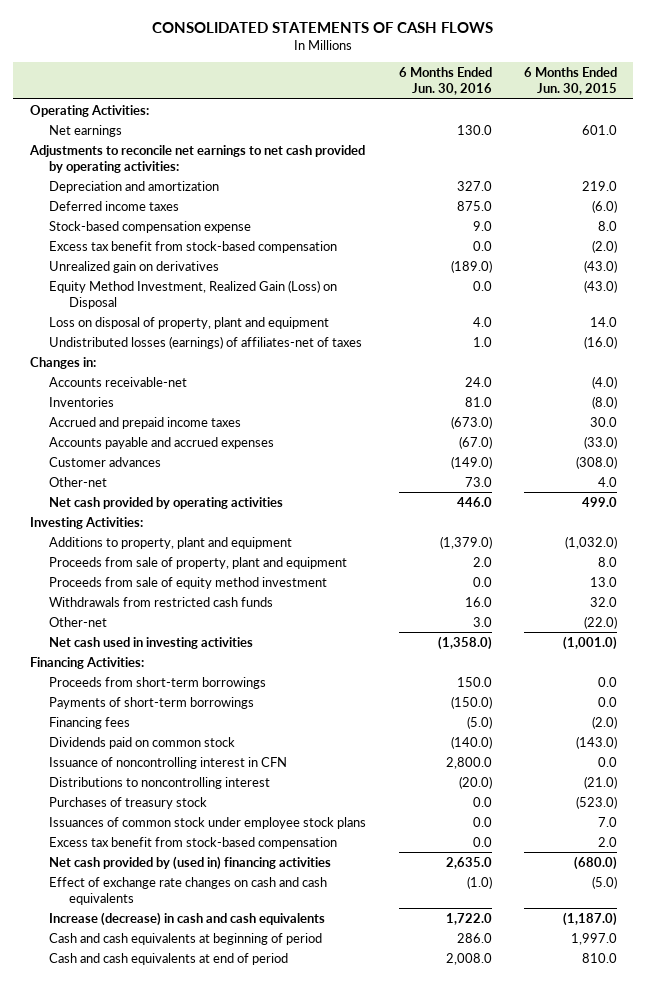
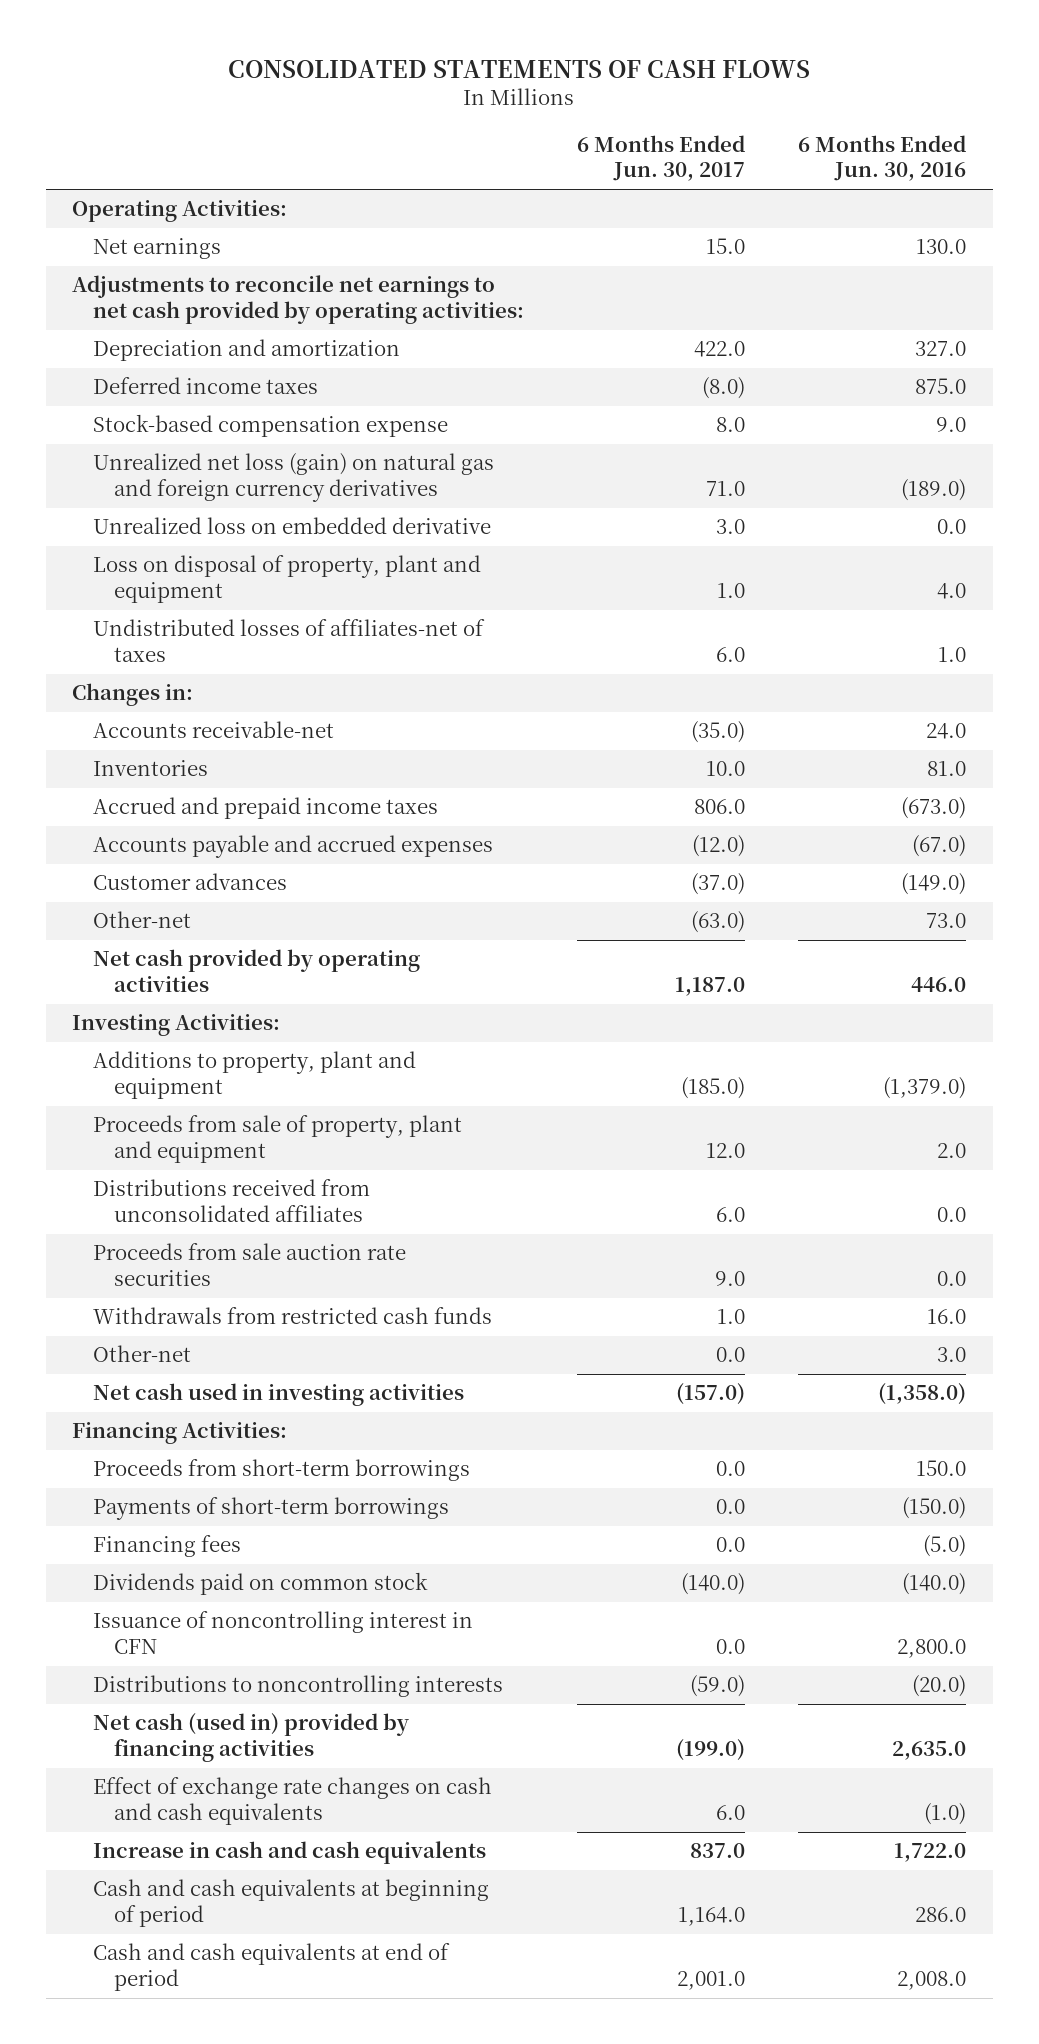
[524,66,618,95] 6 Months Ended Jun. 30, 2015 -> none
none -> [577,135,746,182] 6 Months Ended Jun. 30, 2017
[49,240,338,253] Excess tax benefit from stock-based compensation -> none
[49,279,338,309] Equity Method Investment, Realized Gain (Loss) on Disposal -> none
[49,260,220,273] Unrealized gain on derivatives -> [93,453,495,502] Unrealized net loss (gain) on natural gas and foreign currency derivatives
none -> [93,517,492,535] Unrealized loss on embedded derivative
[49,335,363,349] Undistributed losses (earnings) of affiliates-net of taxes -> [93,619,486,662] Undistributed losses of affiliates-net of taxes
[49,576,328,589] Proceeds from sale of equity method investment -> none
none -> [93,1179,371,1222] Distributions received from unconsolidated affiliates
none -> [93,1243,407,1286] Proceeds from sale auction rate securities
[49,796,208,809] Purchases of treasury stock -> none
[49,816,367,829] Issuances of common stock under employee stock plans -> none
[49,836,338,849] Excess tax benefit from stock-based compensation -> none
[49,776,271,789] Distributions to noncontrolling interest -> [93,1675,504,1698] Distributions to noncontrolling interests
[49,855,332,870] Net cash provided by (used in) financing activities -> [93,1713,410,1762] Net cash (used in) provided by financing activities
[49,911,326,926] Increase (decrease) in cash and cash equivalents -> [93,1841,487,1865] Increase in cash and cash equivalents

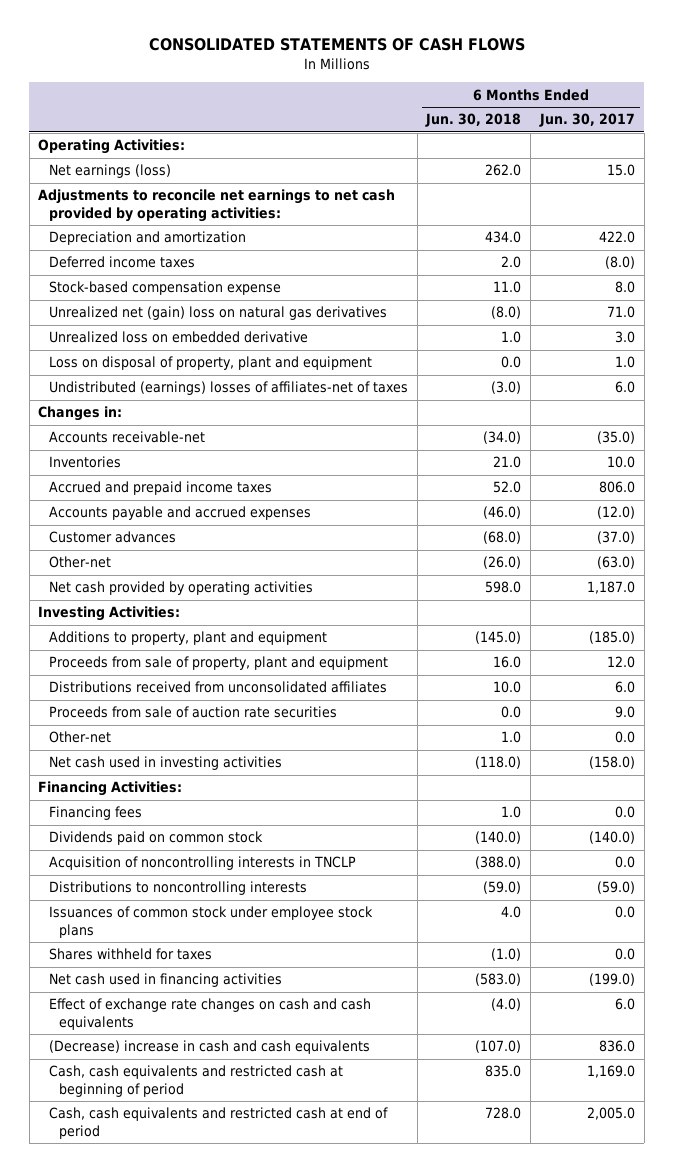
[798,135,967,182] 6 Months Ended Jun. 30, 2016 -> none
none -> [425,113,522,128] Jun. 30, 2018
[93,238,222,260] Net earnings -> [48,164,171,179] Net earnings (loss)
[93,453,495,502] Unrealized net loss (gain) on natural gas and foreign currency derivatives -> [48,306,387,321] Unrealized net (gain) loss on natural gas derivatives
[93,619,486,662] Undistributed losses of affiliates-net of taxes -> [48,381,408,396] Undistributed (earnings) losses of affiliates-net of taxes
[93,1307,493,1325] Withdrawals from restricted cash funds -> none
[93,1243,407,1286] Proceeds from sale auction rate securities -> [48,706,337,719] Proceeds from sale of auction rate securities
[676,1383,746,1406] (157.0) -> [589,756,636,770] (158.0)
[93,1459,471,1482] Proceeds from short-term borrowings -> none
[93,1497,450,1521] Payments of short-term borrowings -> none
[93,1611,474,1654] Issuance of noncontrolling interest in CFN -> [48,856,356,871] Acquisition of noncontrolling interests in TNCLP
none -> [48,906,373,938] Issuances of common stock under employee stock plans
none -> [48,948,212,961] Shares withheld for taxes
[93,1713,410,1762] Net cash (used in) provided by financing activities -> [48,973,282,988] Net cash used in financing activities
[93,1841,487,1865] Increase in cash and cash equivalents -> [48,1040,370,1055] (Decrease) increase in cash and cash equivalents
[690,1843,746,1859] 837.0 -> [599,1040,636,1053] 836.0
[93,1879,490,1927] Cash and cash equivalents at beginning of period -> [48,1065,343,1097] Cash, cash equivalents and restricted cash at beginning of period
[678,1906,746,1926] 1,164.0 -> [587,1065,636,1079] 1,169.0
[93,1943,451,1991] Cash and cash equivalents at end of period -> [48,1107,388,1139] Cash, cash equivalents and restricted cash at end of period
[677,1970,746,1990] 2,001.0 -> [587,1107,636,1121] 2,005.0

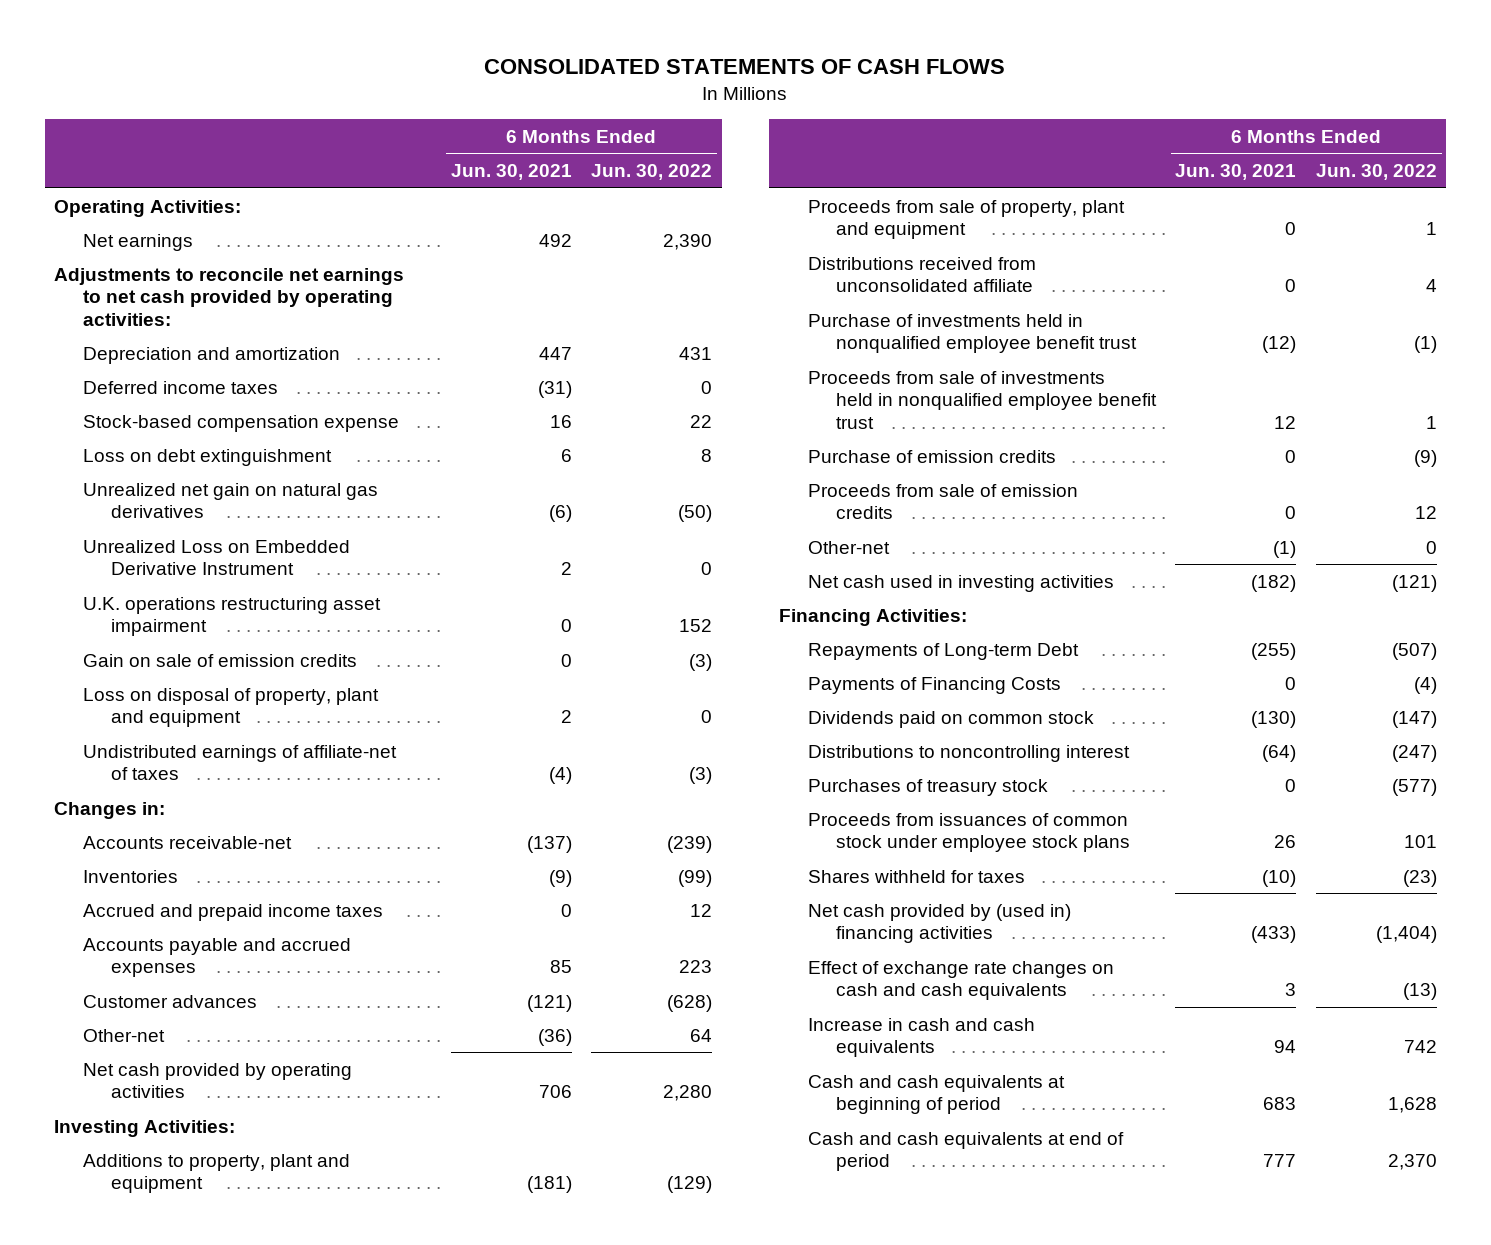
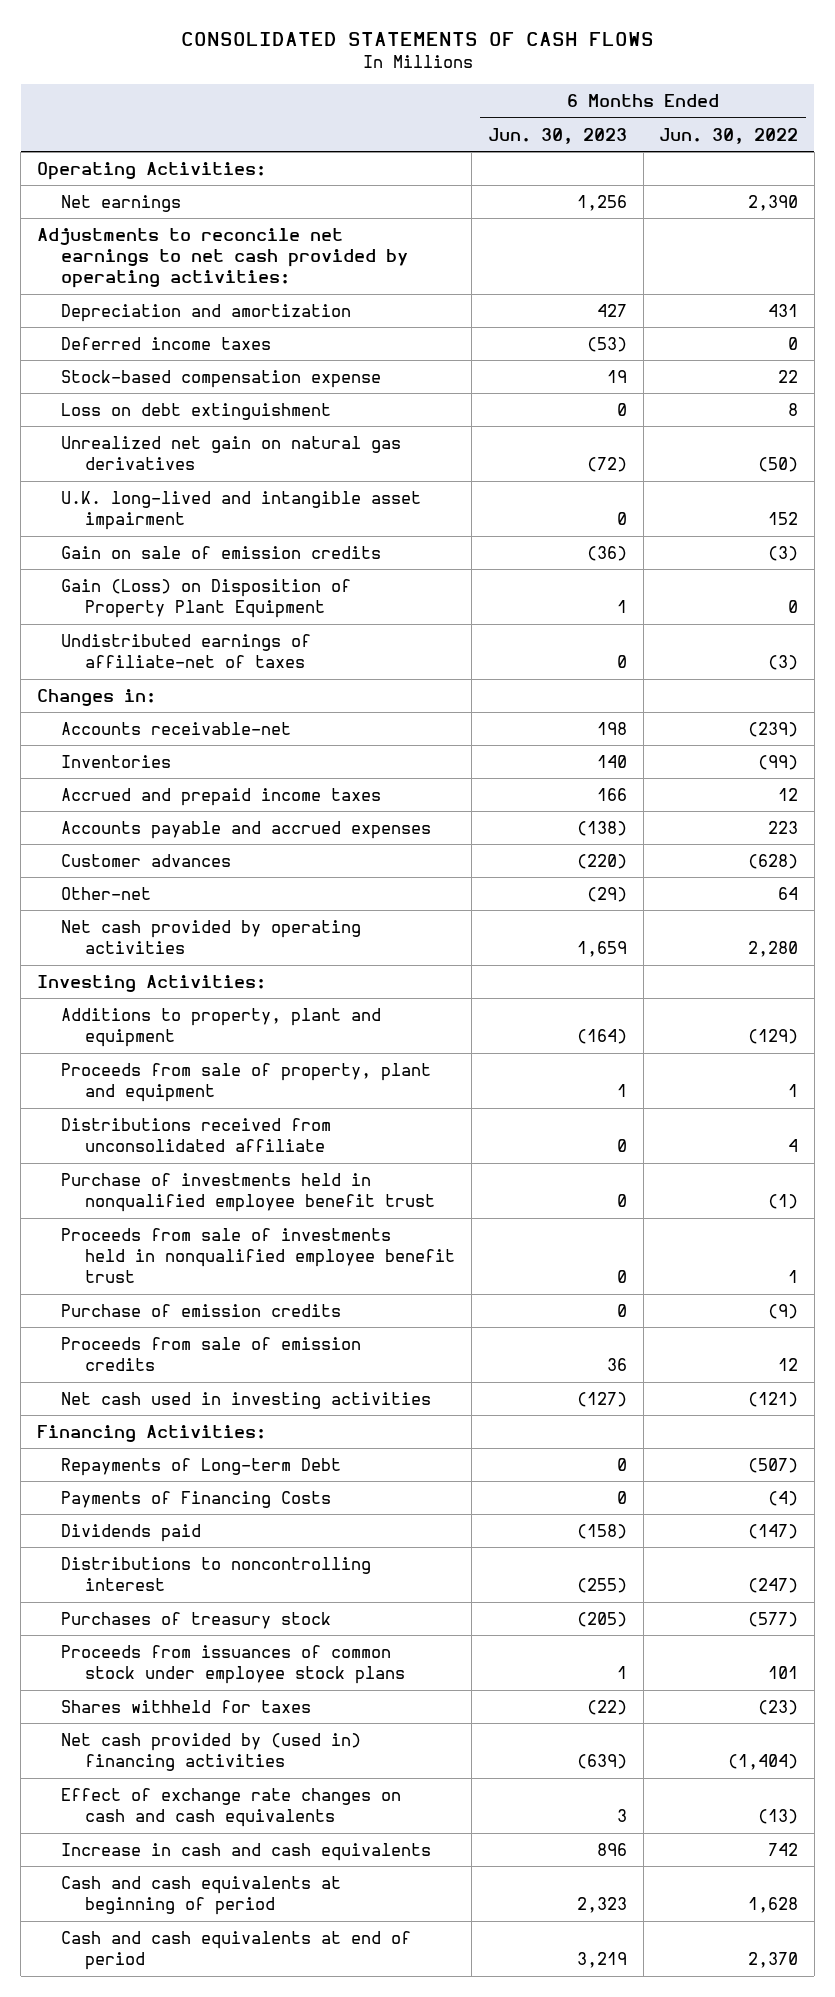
[450,164,572,181] Jun. 30, 2021 -> none
none -> [487,127,627,144] Jun. 30, 2023
[82,539,350,576] Unrealized Loss on Embedded Derivative Instrument -> none
[82,596,381,637] U.K. operations restructuring asset impairment -> [61,490,422,530] U.K. long-lived and intangible asset impairment
[82,687,379,728] Loss on disposal of property, plant and equipment -> [61,578,352,618] Gain (Loss) on Disposition of Property Plant Equipment
[807,540,890,554] Other-net -> none
[807,710,1094,728] Dividends paid on common stock -> [61,1523,202,1542] Dividends paid

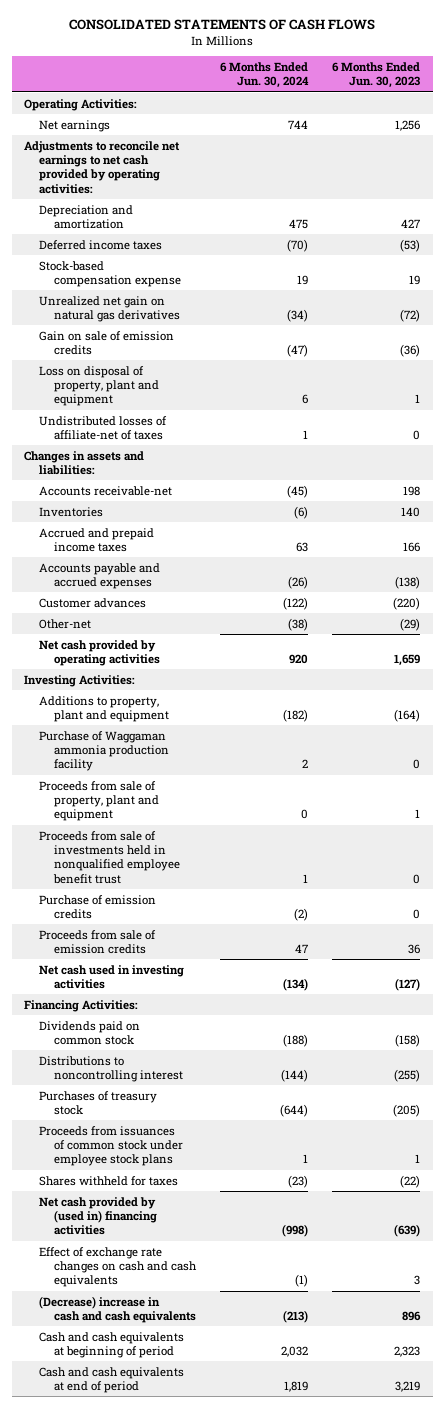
[659,127,799,144] Jun. 30, 2022 -> none
none -> [220,61,310,89] 6 Months Ended Jun. 30, 2024
[61,402,332,420] Loss on debt extinguishment -> none
[61,490,422,530] U.K. long-lived and intangible asset impairment -> none
[61,578,352,618] Gain (Loss) on Disposition of Property Plant Equipment -> [38,365,159,407] Loss on disposal of property, plant and equipment
[61,633,312,668] Undistributed earnings of affiliate-net of taxes -> [38,415,167,440] Undistributed losses of affiliate-net of taxes
[37,688,157,706] Changes in: -> [23,450,144,475] Changes in assets and liabilities:
none -> [38,730,169,772] Purchase of Waggaman ammonia production facility
[61,1117,332,1152] Distributions received from unconsolidated affiliate -> none
[61,1172,436,1212] Purchase of investments held in nonqualified employee benefit trust -> none
[61,1457,342,1476] Repayments of Long-term Debt -> none
[61,1490,332,1508] Payments of Financing Costs -> none
[61,1523,202,1542] Dividends paid -> [38,1020,140,1045] Dividends paid on common stock
[61,1842,432,1861] Increase in cash and cash equivalents -> [38,1295,196,1323] (Decrease) increase in cash and cash equivalents

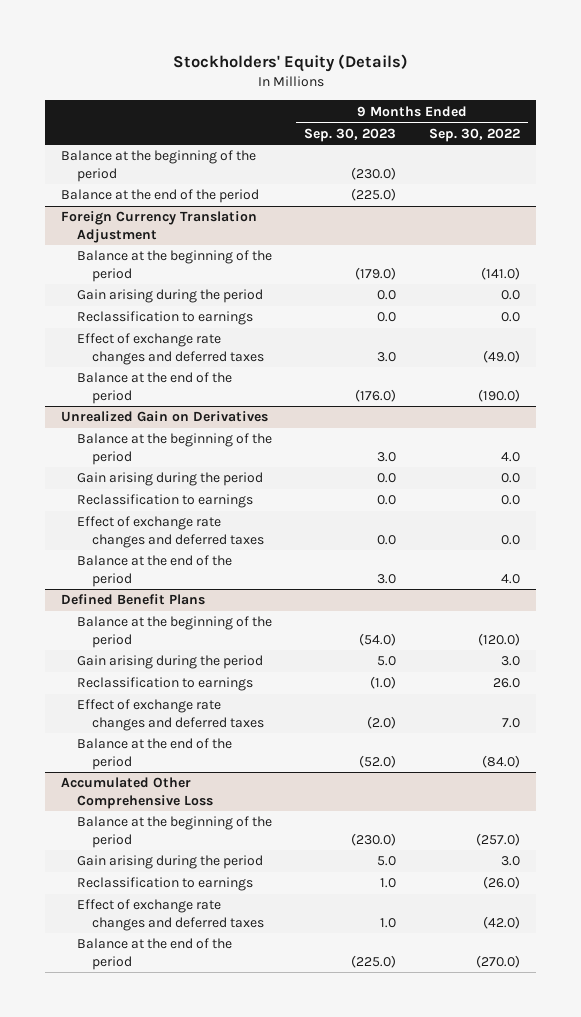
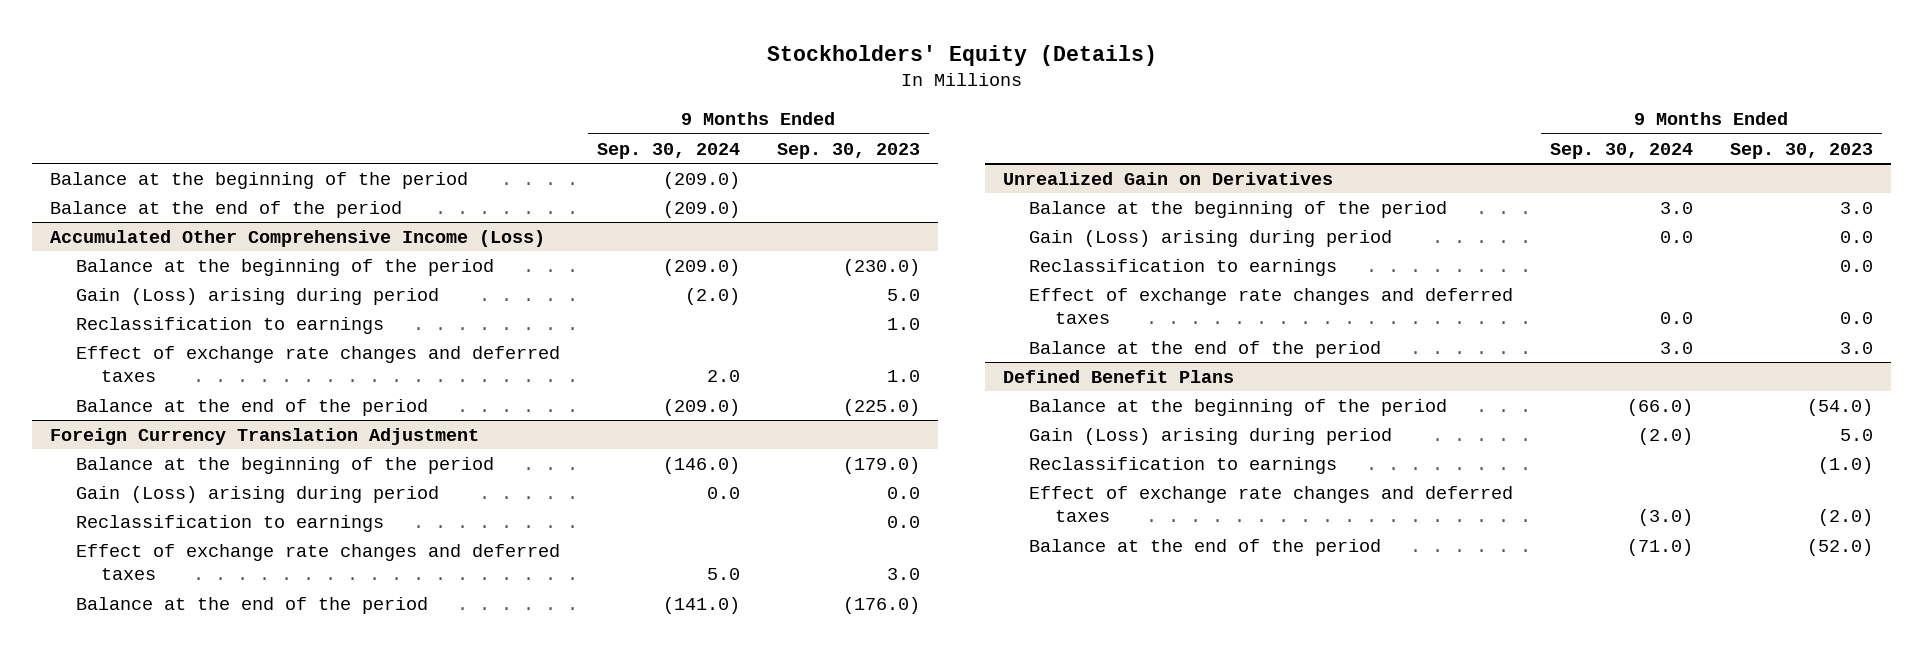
[428,127,520,142] Sep. 30, 2022 -> none
none -> [596,142,740,159] Sep. 30, 2024
none -> [50,171,469,189] Balance at the beginning of the period
none -> [50,200,403,218] Balance at the end of the period
none -> [50,229,546,247] Accumulated Other Comprehensive Income (Loss)
none -> [75,287,439,305] Gain (Loss) arising during period
none -> [75,316,384,334] Reclassification to earnings
none -> [75,345,560,383] Effect of exchange rate changes and deferred taxes
[76,289,263,304] Gain arising during the period -> [75,485,439,503] Gain (Loss) arising during period
[76,472,263,487] Gain arising during the period -> [1028,229,1392,247] Gain (Loss) arising during period
[76,655,263,670] Gain arising during the period -> [1028,427,1392,445] Gain (Loss) arising during period
[61,777,213,809] Accumulated Other Comprehensive Loss -> none
[76,816,272,848] Balance at the beginning of the period -> none
[76,855,263,870] Gain arising during the period -> none
[76,877,253,892] Reclassification to earnings -> none
[76,899,265,931] Effect of exchange rate changes and deferred taxes -> none
[76,938,232,970] Balance at the end of the period -> none

